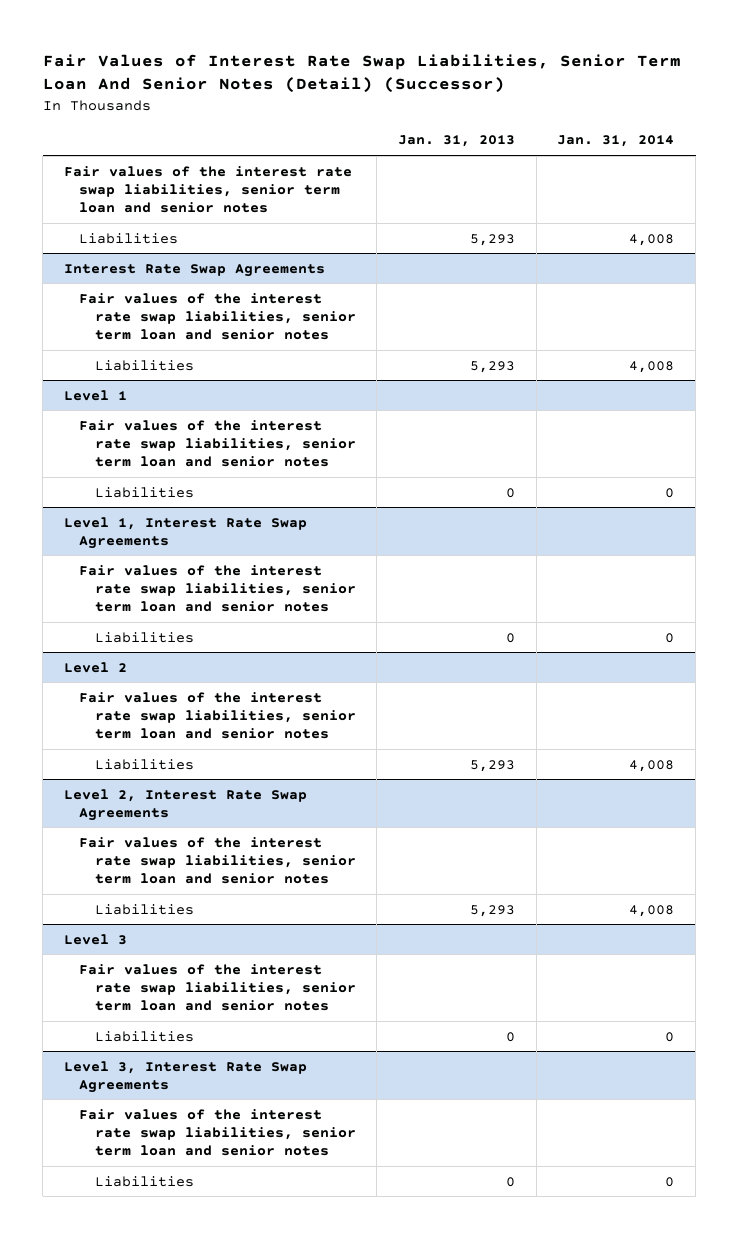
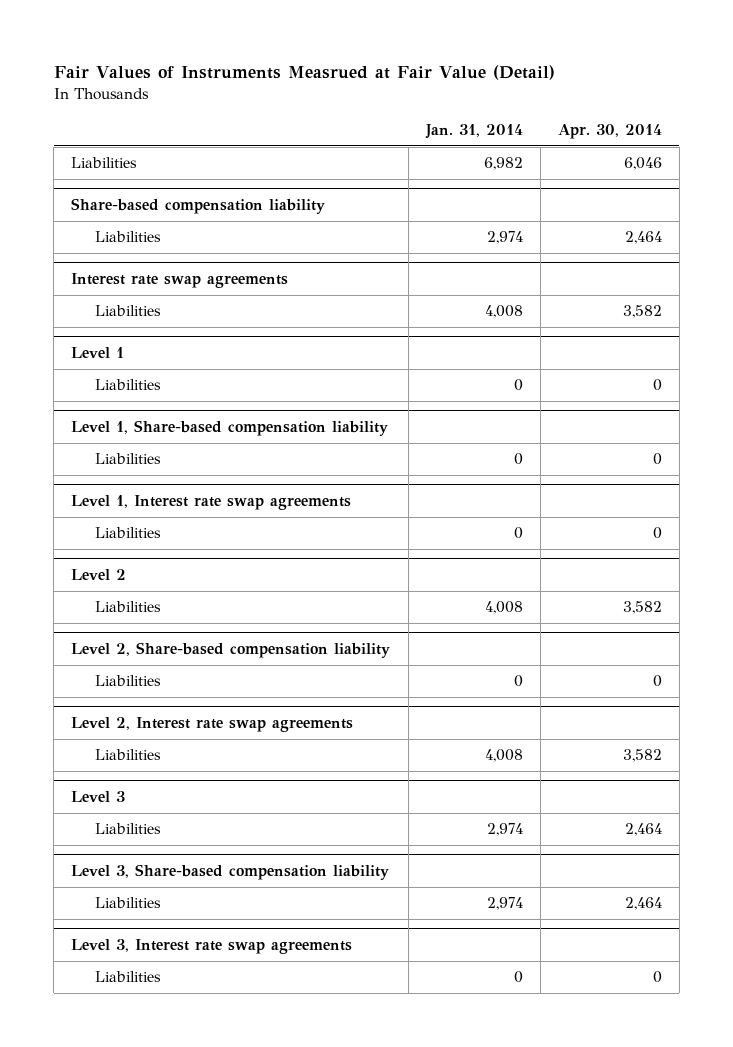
[42,54,681,94] Fair Values of Interest Rate Swap Liabilities, Senior Term Loan And Senior Notes (Detail) (Successor) -> [53,64,555,80] Fair Values of Instruments Measrued at Fair Value (Detail)
[397,135,515,148] Jan. 31, 2013 -> none
none -> [557,124,662,140] Apr. 30, 2014
[64,165,353,214] Fair values of the interest rate swap liabilities, senior term loan and senior notes -> none
[79,292,356,341] Fair values of the interest rate swap liabilities, senior term loan and senior notes -> none
[629,233,675,246] 4,008 -> [483,157,523,171] 6,982
none -> [71,198,326,215] Share-based compensation liability
none -> [94,231,161,243] Liabilities
[64,263,326,277] Interest Rate Swap Agreements -> [71,273,289,289] Interest rate swap agreements
[79,419,356,468] Fair values of the interest rate swap liabilities, senior term loan and senior notes -> none
[64,516,308,549] Level 1, Interest Rate Swap Agreements -> none
[79,564,356,613] Fair values of the interest rate swap liabilities, senior term loan and senior notes -> none
none -> [71,420,389,437] Level 1, Share-based compensation liability
none -> [71,495,352,511] Level 1, Interest rate swap agreements
none -> [94,527,161,539] Liabilities
[79,691,356,740] Fair values of the interest rate swap liabilities, senior term loan and senior notes -> none
[79,836,356,885] Fair values of the interest rate swap liabilities, senior term loan and senior notes -> none
none -> [71,642,391,659] Level 2, Share-based compensation liability
none -> [94,675,161,687] Liabilities
[64,788,308,821] Level 2, Interest Rate Swap Agreements -> [71,717,354,733] Level 2, Interest rate swap agreements
[79,963,356,1012] Fair values of the interest rate swap liabilities, senior term loan and senior notes -> none
[79,1108,356,1157] Fair values of the interest rate swap liabilities, senior term loan and senior notes -> none
[665,1031,675,1042] 0 -> [486,823,523,837] 2,974
none -> [71,864,390,881] Level 3, Share-based compensation liability
none -> [94,897,161,909] Liabilities
[64,1060,308,1093] Level 3, Interest Rate Swap Agreements -> [71,939,353,955] Level 3, Interest rate swap agreements

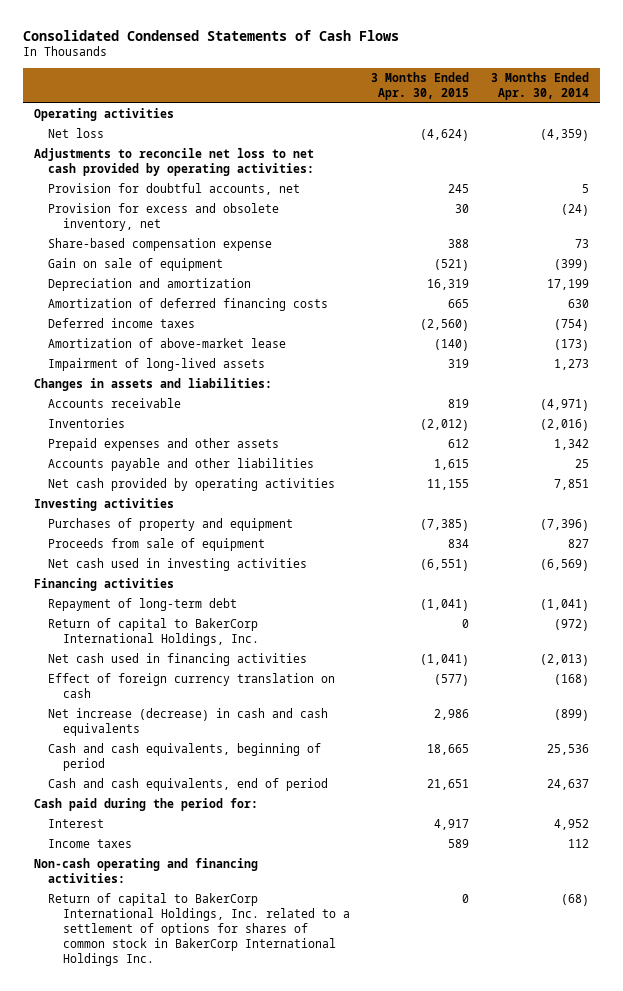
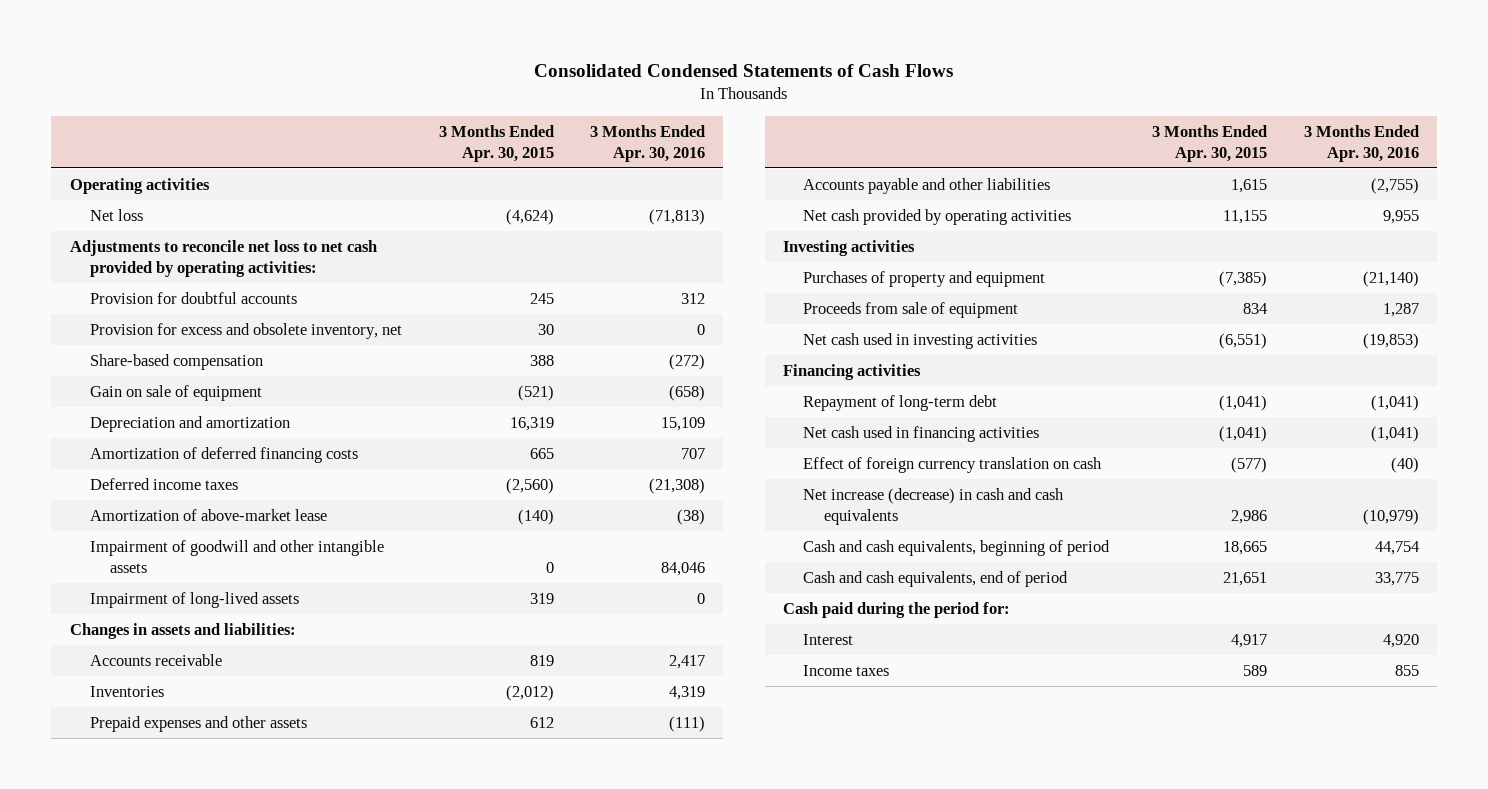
[491,71,590,100] 3 Months Ended Apr. 30, 2014 -> none
none -> [590,124,706,162] 3 Months Ended Apr. 30, 2016
[48,183,301,196] Provision for doubtful accounts, net -> [90,291,298,304] Provision for doubtful accounts
[48,238,273,252] Share-based compensation expense -> [90,353,264,370] Share-based compensation
none -> [90,539,385,573] Impairment of goodwill and other intangible assets
[48,618,259,647] Return of capital to BakerCorp International Holdings, Inc. -> none
[33,858,258,884] Non-cash operating and financing activities: -> none
[48,893,350,966] Return of capital to BakerCorp International Holdings, Inc. related to a settlement of options for shares of common stock in BakerCorp International Holdings Inc. -> none

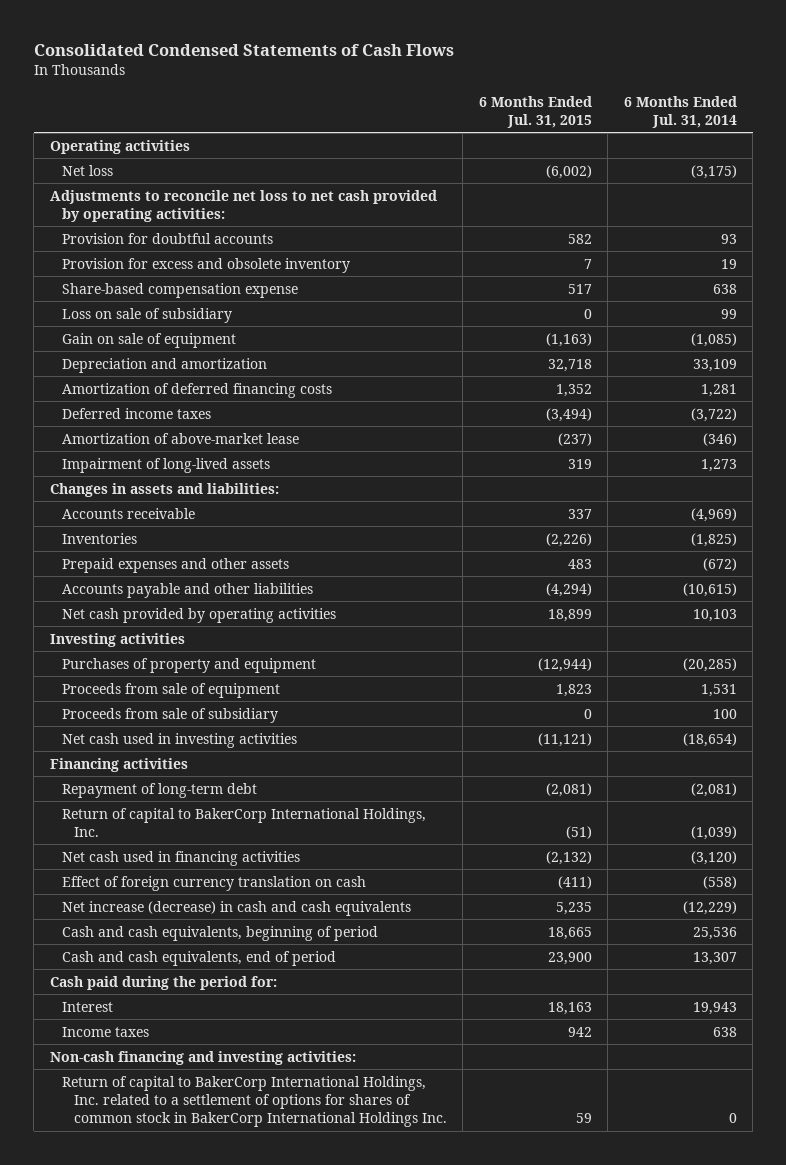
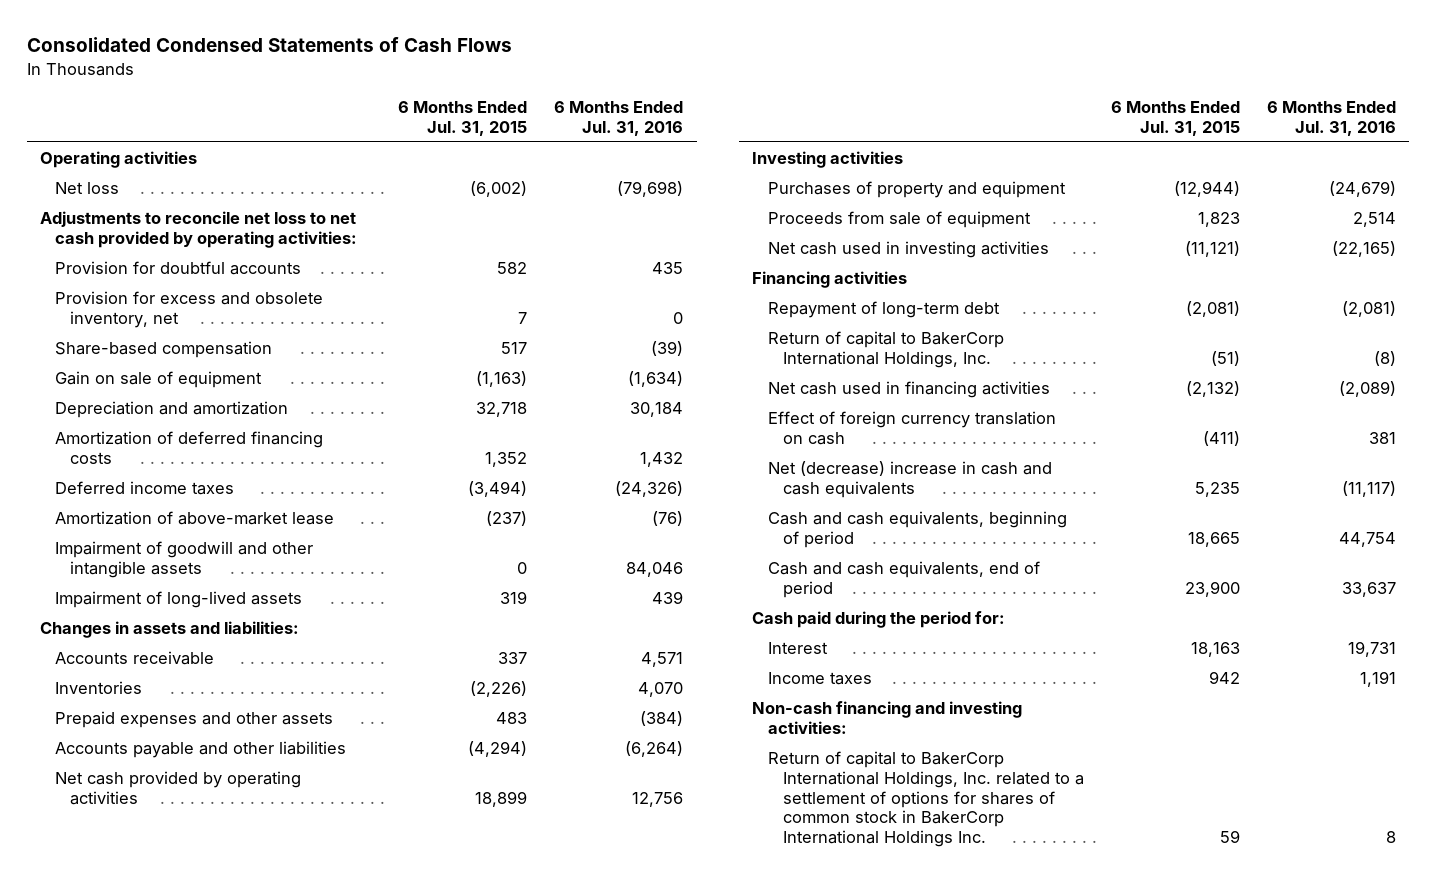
[623,95,737,128] 6 Months Ended Jul. 31, 2014 -> none
none -> [554,100,684,136] 6 Months Ended Jul. 31, 2016
[61,307,232,323] Loss on sale of subsidiary -> none
[61,257,350,273] Provision for excess and obsolete inventory -> [55,291,324,328] Provision for excess and obsolete inventory, net
[61,282,298,298] Share-based compensation expense -> [55,341,273,359] Share-based compensation
none -> [55,541,314,578] Impairment of goodwill and other intangible assets
[61,707,278,723] Proceeds from sale of subsidiary -> none
[61,900,411,916] Net increase (decrease) in cash and cash equivalents -> [767,461,1052,498] Net (decrease) increase in cash and cash equivalents

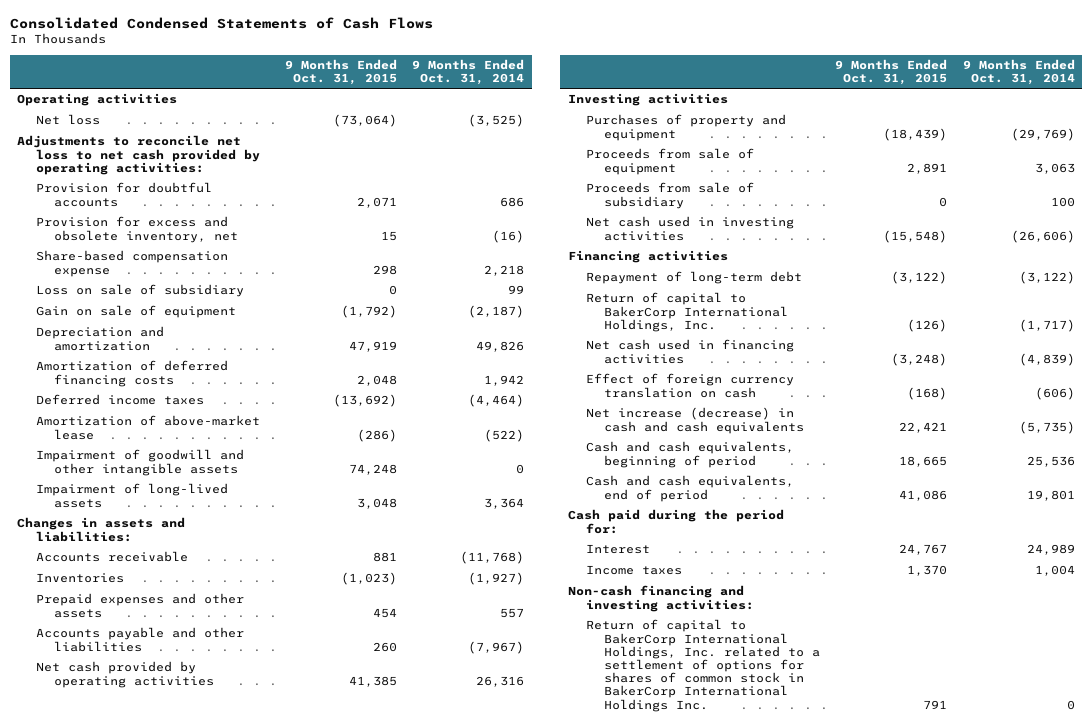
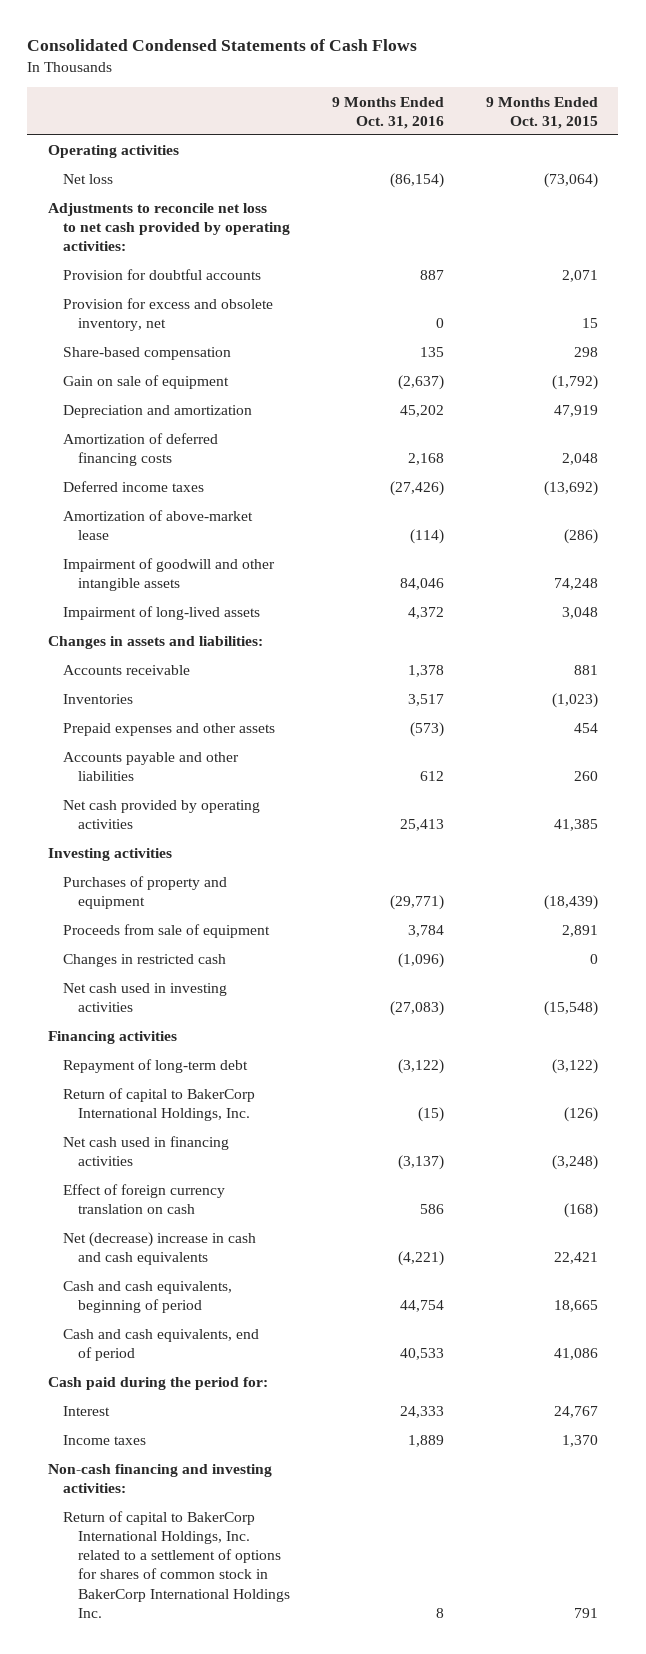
[412,58,525,86] 9 Months Ended Oct. 31, 2014 -> none
none -> [331,96,444,129] 9 Months Ended Oct. 31, 2016
[35,284,244,298] Loss on sale of subsidiary -> none
[35,250,228,277] Share-based compensation expense -> [63,347,232,361] Share-based compensation
[586,182,755,209] Proceeds from sale of subsidiary -> none
none -> [63,954,227,968] Changes in restricted cash
[586,407,805,434] Net increase (decrease) in cash and cash equivalents -> [63,1232,257,1266] Net (decrease) increase in cash and cash equivalents

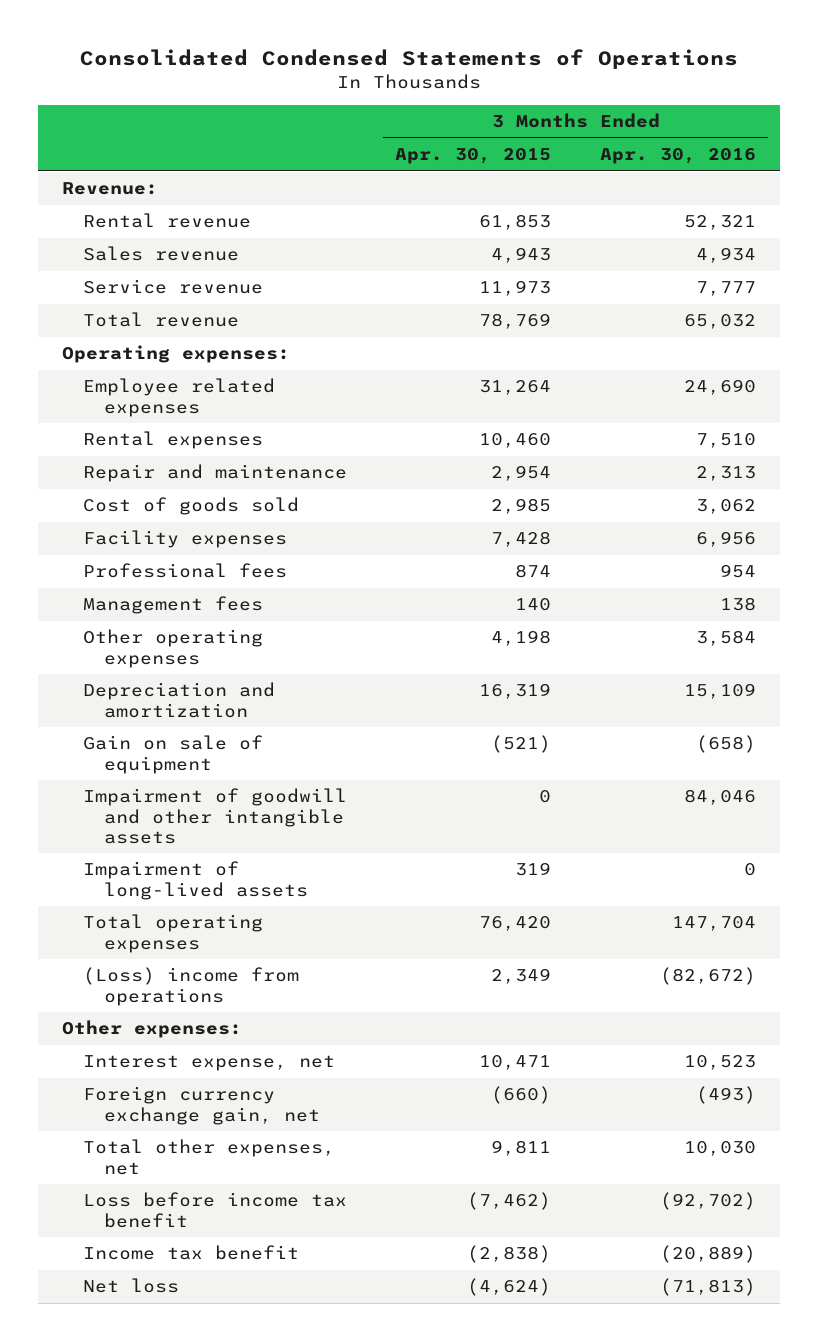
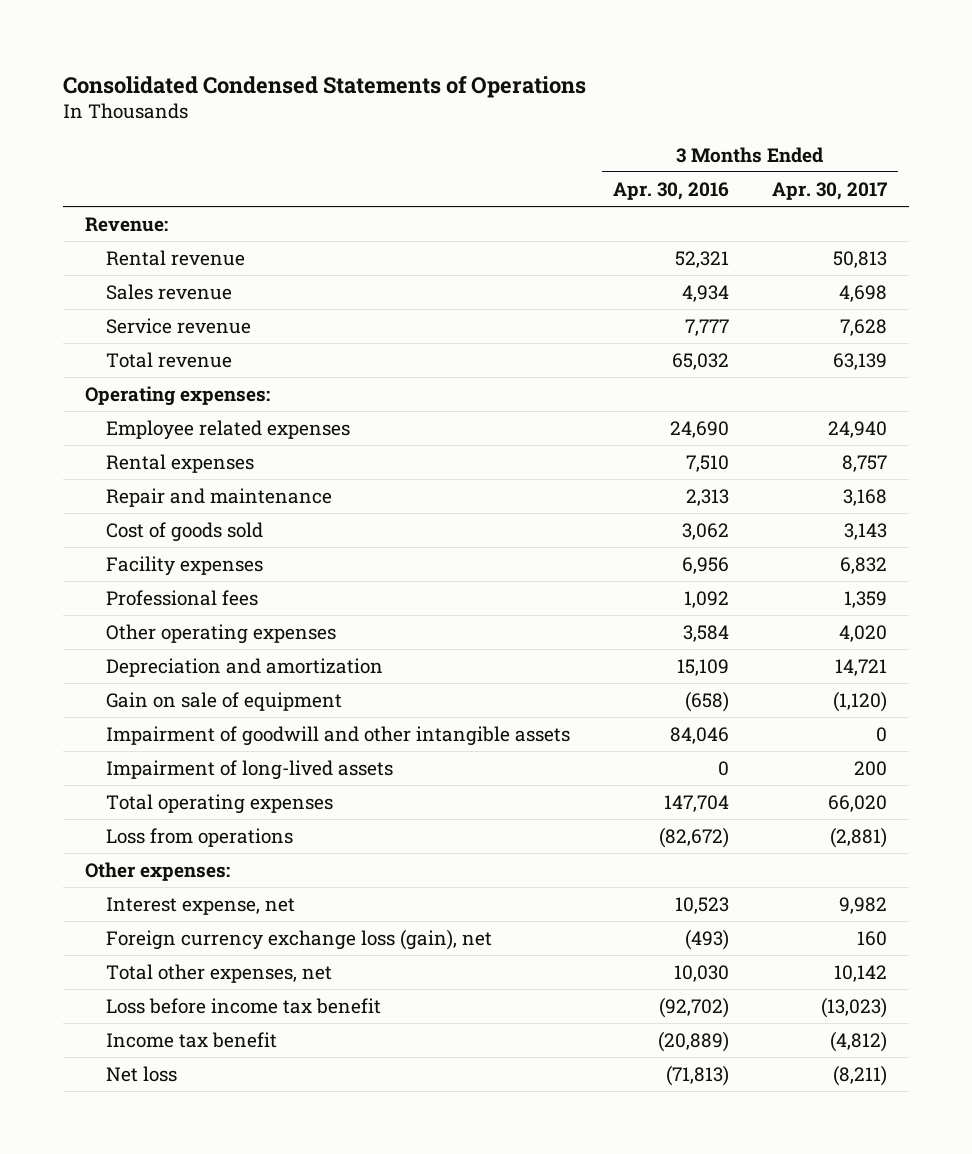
[395,148,552,165] Apr. 30, 2015 -> none
none -> [772,181,888,200] Apr. 30, 2017
[83,596,264,615] Management fees -> none
[719,564,756,579] 954 -> [684,591,730,609] 1,092
[83,967,300,1006] (Loss) income from operations -> [106,828,294,848] Loss from operations
[83,1086,321,1125] Foreign currency exchange gain, net -> [106,929,493,951] Foreign currency exchange loss (gain), net

